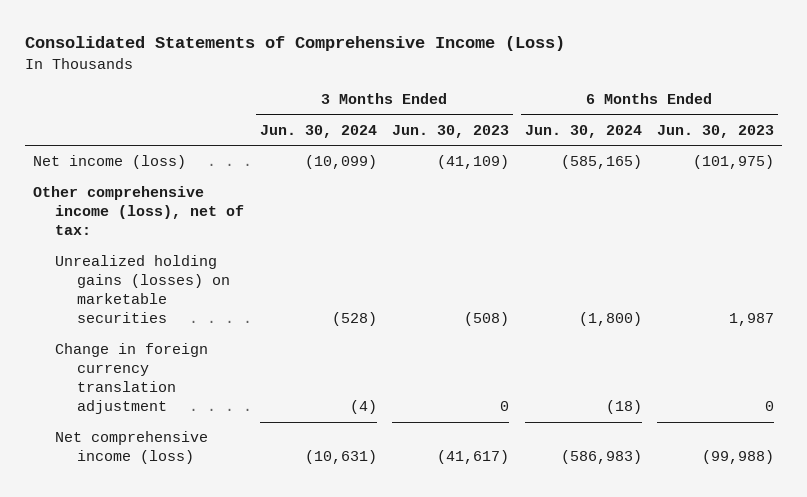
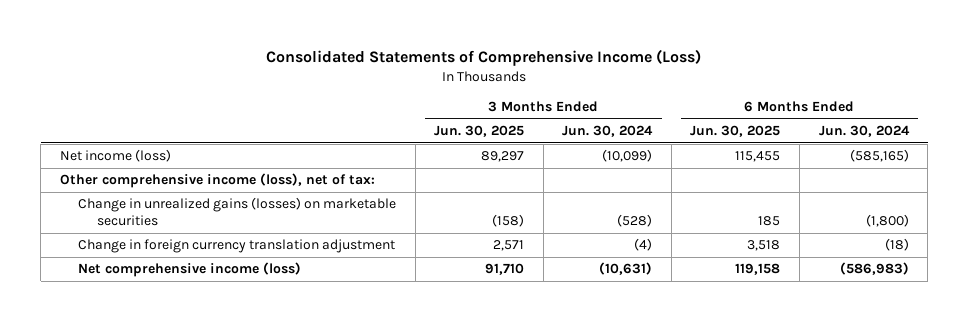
[392,124,510,138] Jun. 30, 2023 -> none
[657,124,775,138] Jun. 30, 2023 -> none
none -> [434,125,525,138] Jun. 30, 2025
none -> [690,125,781,138] Jun. 30, 2025
[55,255,231,324] Unrealized holding gains (losses) on marketable securities -> [78,197,397,227] Change in unrealized gains (losses) on marketable securities

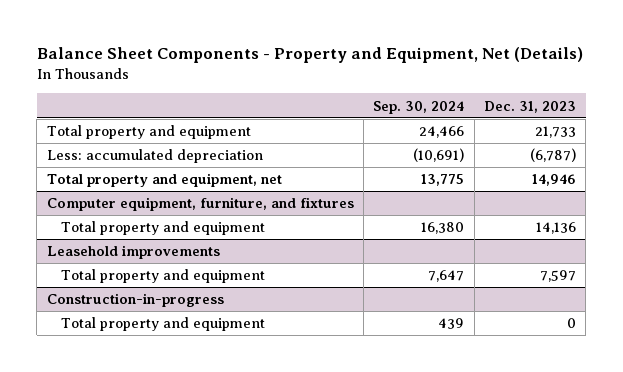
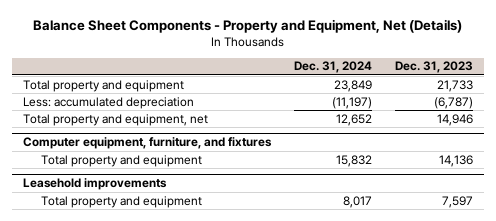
[373,100,465,114] Sep. 30, 2024 -> none
none -> [293,61,372,74] Dec. 31, 2024
[46,293,224,308] Construction-in-progress -> none
[61,317,266,332] Total property and equipment -> none

